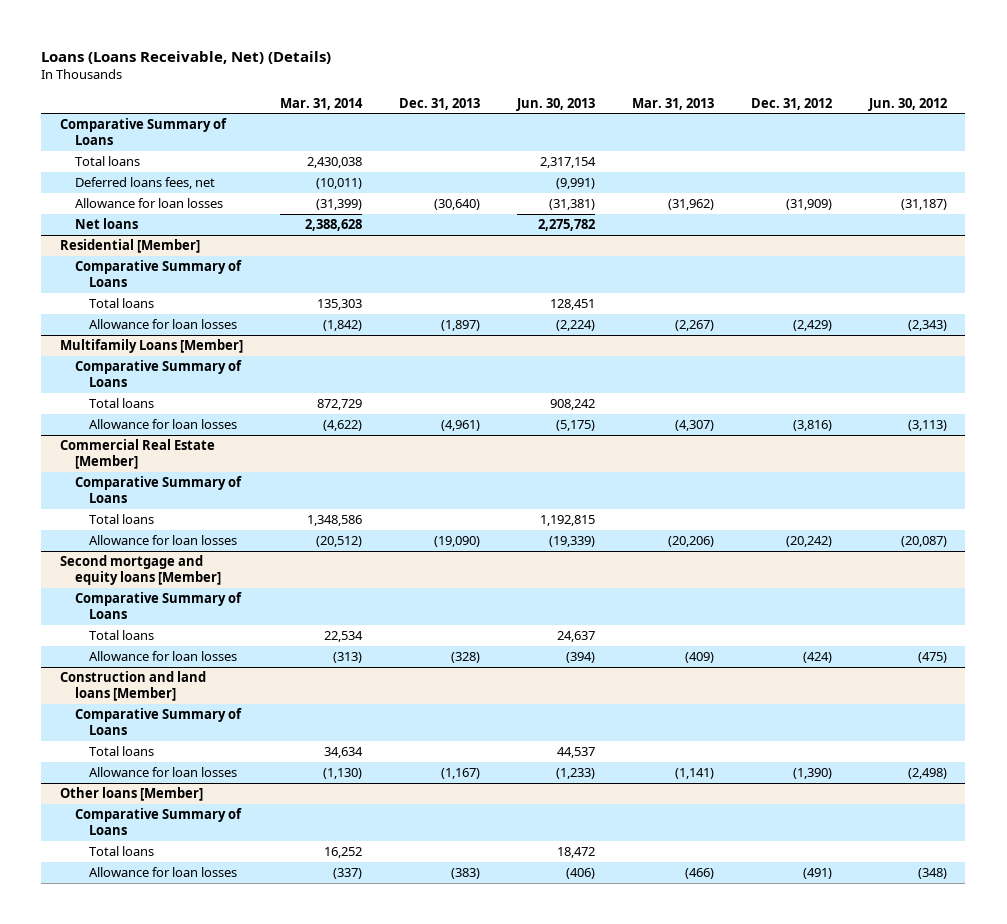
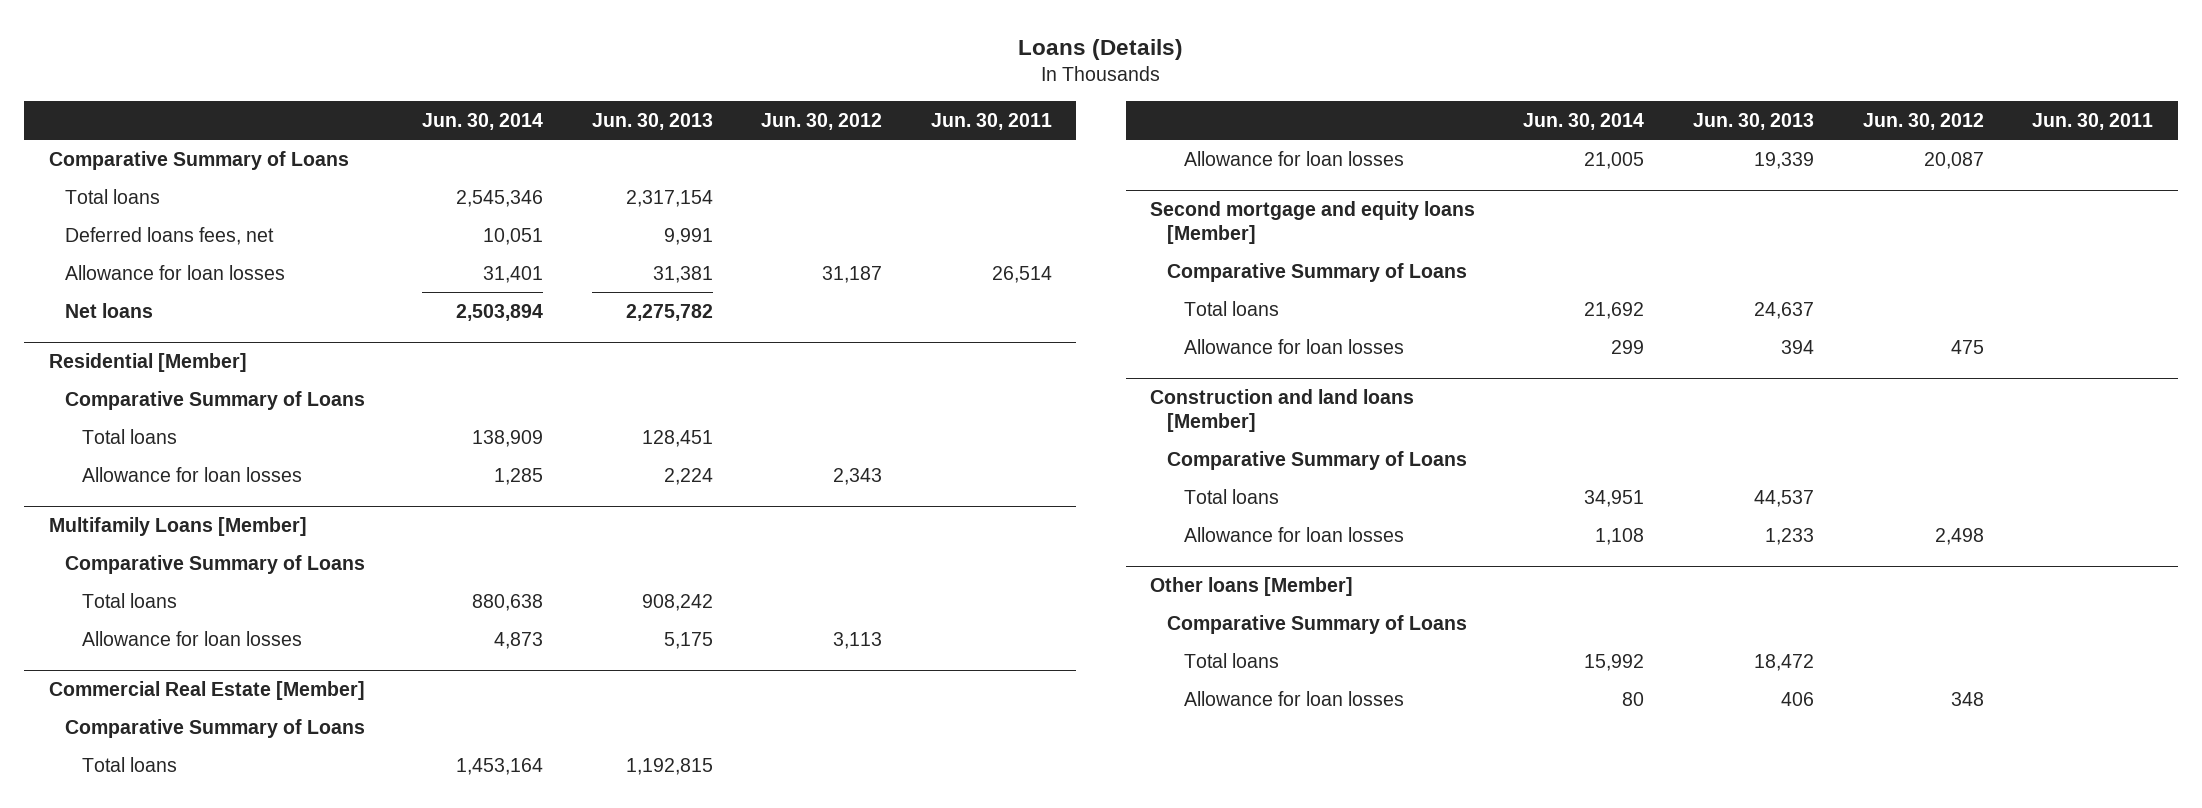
[41,50,332,64] Loans (Loans Receivable, Net) (Details) -> [1017,38,1183,60] Loans (Details)
[279,97,363,110] Mar. 31, 2014 -> none
[398,97,480,110] Dec. 31, 2013 -> none
[631,97,714,110] Mar. 31, 2013 -> none
[750,97,832,110] Dec. 31, 2012 -> none
none -> [422,112,544,130] Jun. 30, 2014
none -> [931,112,1053,130] Jun. 30, 2011
[555,178,595,190] (9,991) -> [663,227,713,245] 9,991
[548,199,595,211] (31,381) -> [652,265,713,283] 31,381
[900,199,947,211] (31,187) -> [822,265,883,283] 31,187
[555,320,595,332] (2,224) -> [663,467,713,485] 2,224
[907,320,947,332] (2,343) -> [833,467,883,485] 2,343
[555,420,595,432] (5,175) -> [663,631,713,649] 5,175
[907,420,947,432] (3,113) -> [833,631,883,649] 3,113
[548,536,595,548] (19,339) -> [1754,151,1815,169] 19,339
[900,536,947,548] (20,087) -> [1923,151,1984,169] 20,087
[565,652,595,664] (394) -> [1781,339,1815,354] 394
[917,652,947,664] (475) -> [1950,339,1984,354] 475
[555,768,595,780] (1,233) -> [1765,527,1815,545] 1,233
[907,768,947,780] (2,498) -> [1934,527,1984,545] 2,498
[565,868,595,880] (406) -> [1781,691,1815,706] 406
[917,868,947,880] (348) -> [1950,691,1984,706] 348

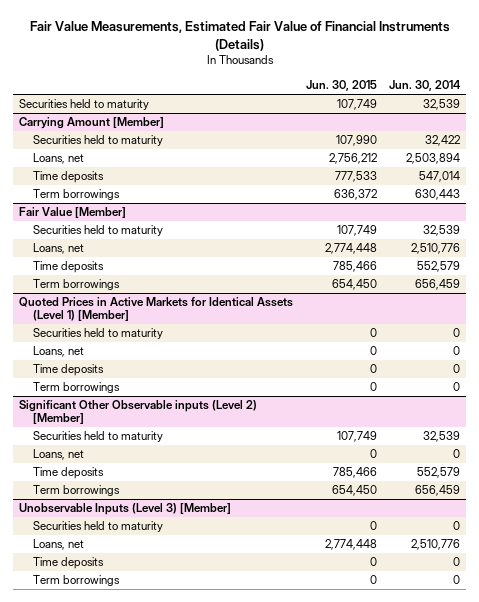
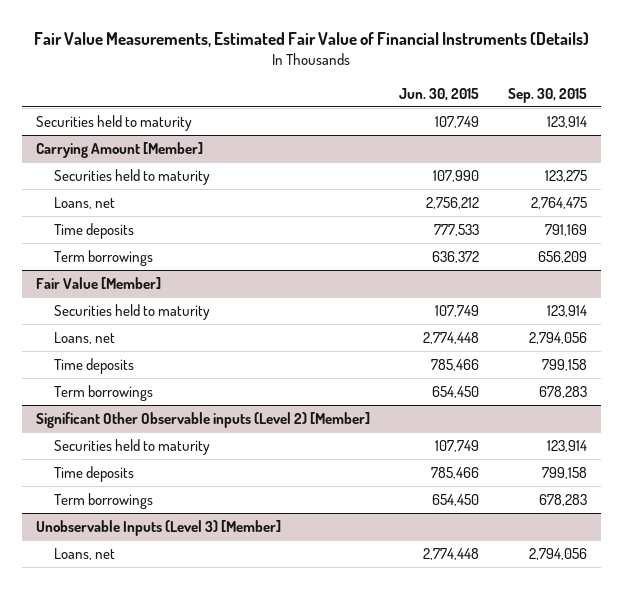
[388,80,461,92] Jun. 30, 2014 -> none
none -> [507,87,587,103] Sep. 30, 2015
[19,297,294,322] Quoted Prices in Active Markets for Identical Assets (Level 1) [Member] -> none
[33,328,164,340] Securities held to maturity -> none
[33,346,85,358] Loans, net -> none
[33,364,105,377] Time deposits -> none
[33,382,121,394] Term borrowings -> none
[33,449,85,461] Loans, net -> none
[33,521,164,533] Securities held to maturity -> none
[33,557,105,570] Time deposits -> none
[33,575,121,587] Term borrowings -> none

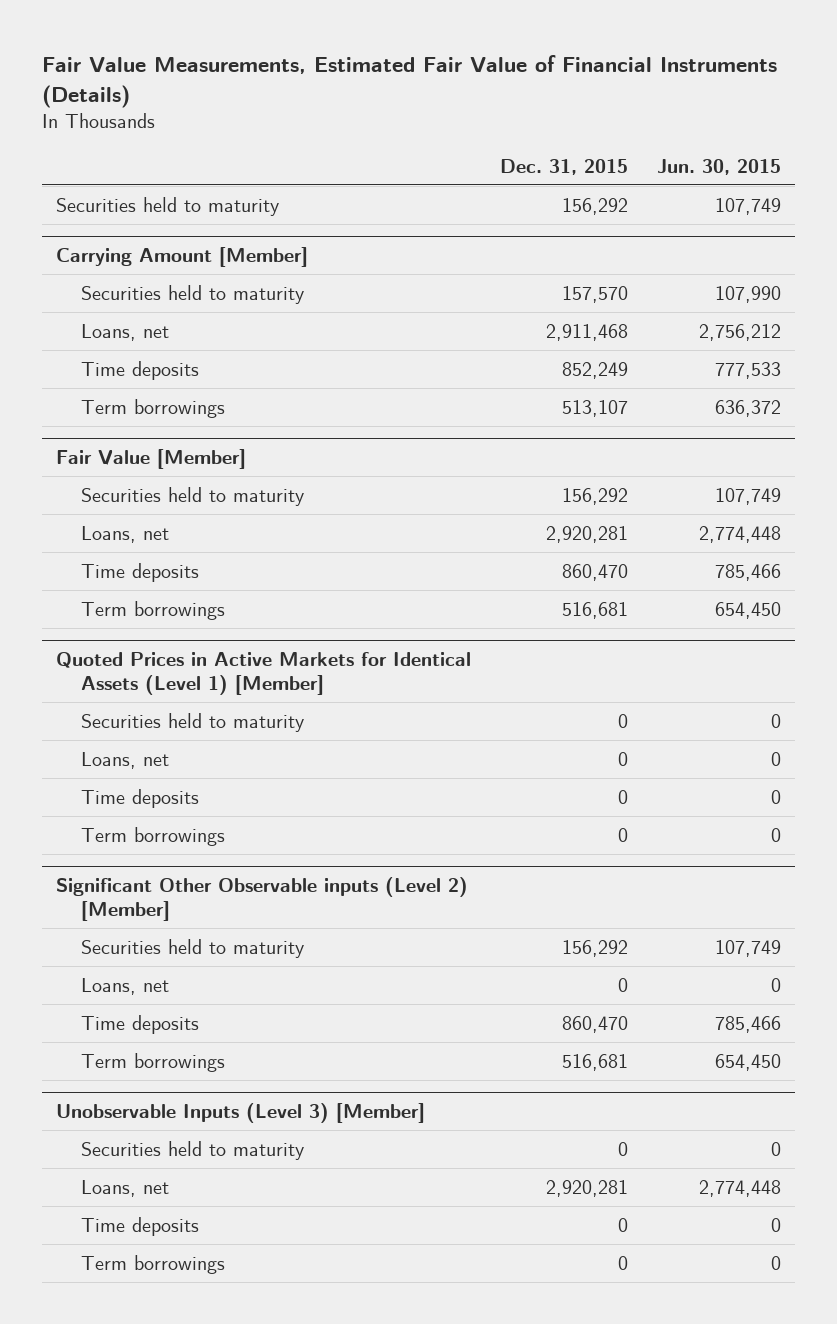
[507,87,587,103] Sep. 30, 2015 -> none
none -> [500,158,629,175] Dec. 31, 2015
none -> [56,651,472,695] Quoted Prices in Active Markets for Identical Assets (Level 1) [Member]
none -> [80,712,304,732] Securities held to maturity
none -> [80,751,169,769] Loans, net
none -> [80,788,199,808] Time deposits
none -> [80,826,225,846] Term borrowings
none -> [80,977,169,995] Loans, net
none -> [80,1140,304,1160] Securities held to maturity
none -> [80,1216,199,1236] Time deposits
none -> [80,1254,225,1274] Term borrowings

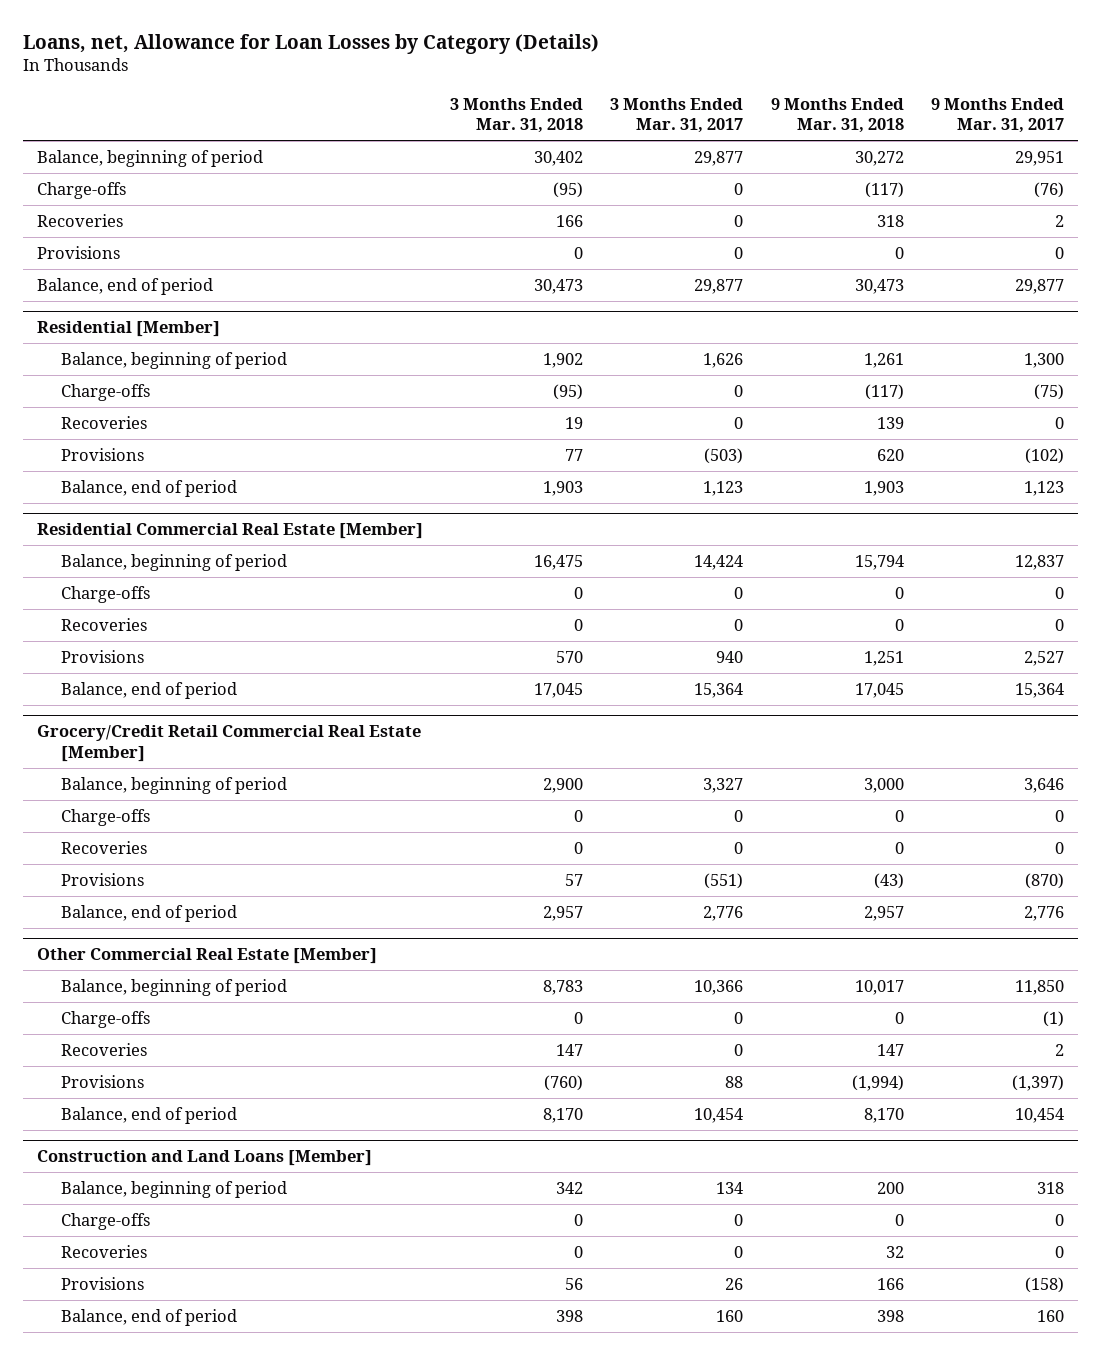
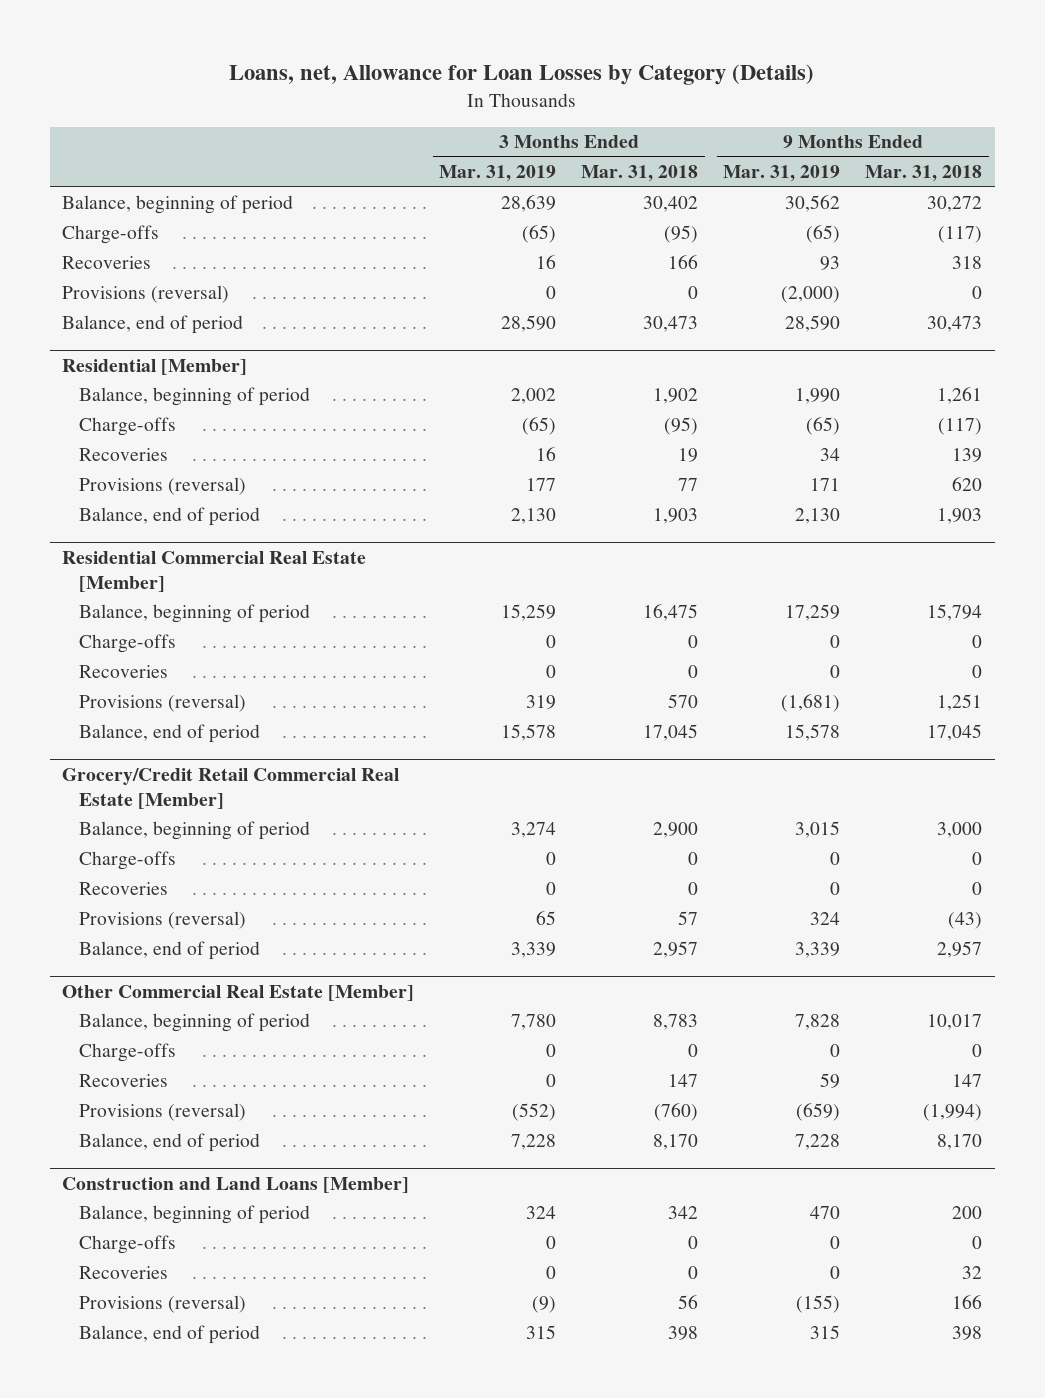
[610,97,744,134] 3 Months Ended Mar. 31, 2017 -> none
[931,97,1065,134] 9 Months Ended Mar. 31, 2017 -> none
none -> [439,165,557,183] Mar. 31, 2019
none -> [723,165,841,183] Mar. 31, 2019
[36,246,120,260] Provisions -> [62,285,230,304] Provisions (reversal)
[60,448,144,462] Provisions -> [79,477,247,496] Provisions (reversal)
[60,650,144,664] Provisions -> [79,694,247,713] Provisions (reversal)
[60,873,144,887] Provisions -> [79,911,247,930] Provisions (reversal)
[60,1075,144,1089] Provisions -> [79,1103,247,1122] Provisions (reversal)
[60,1277,144,1291] Provisions -> [79,1295,247,1314] Provisions (reversal)

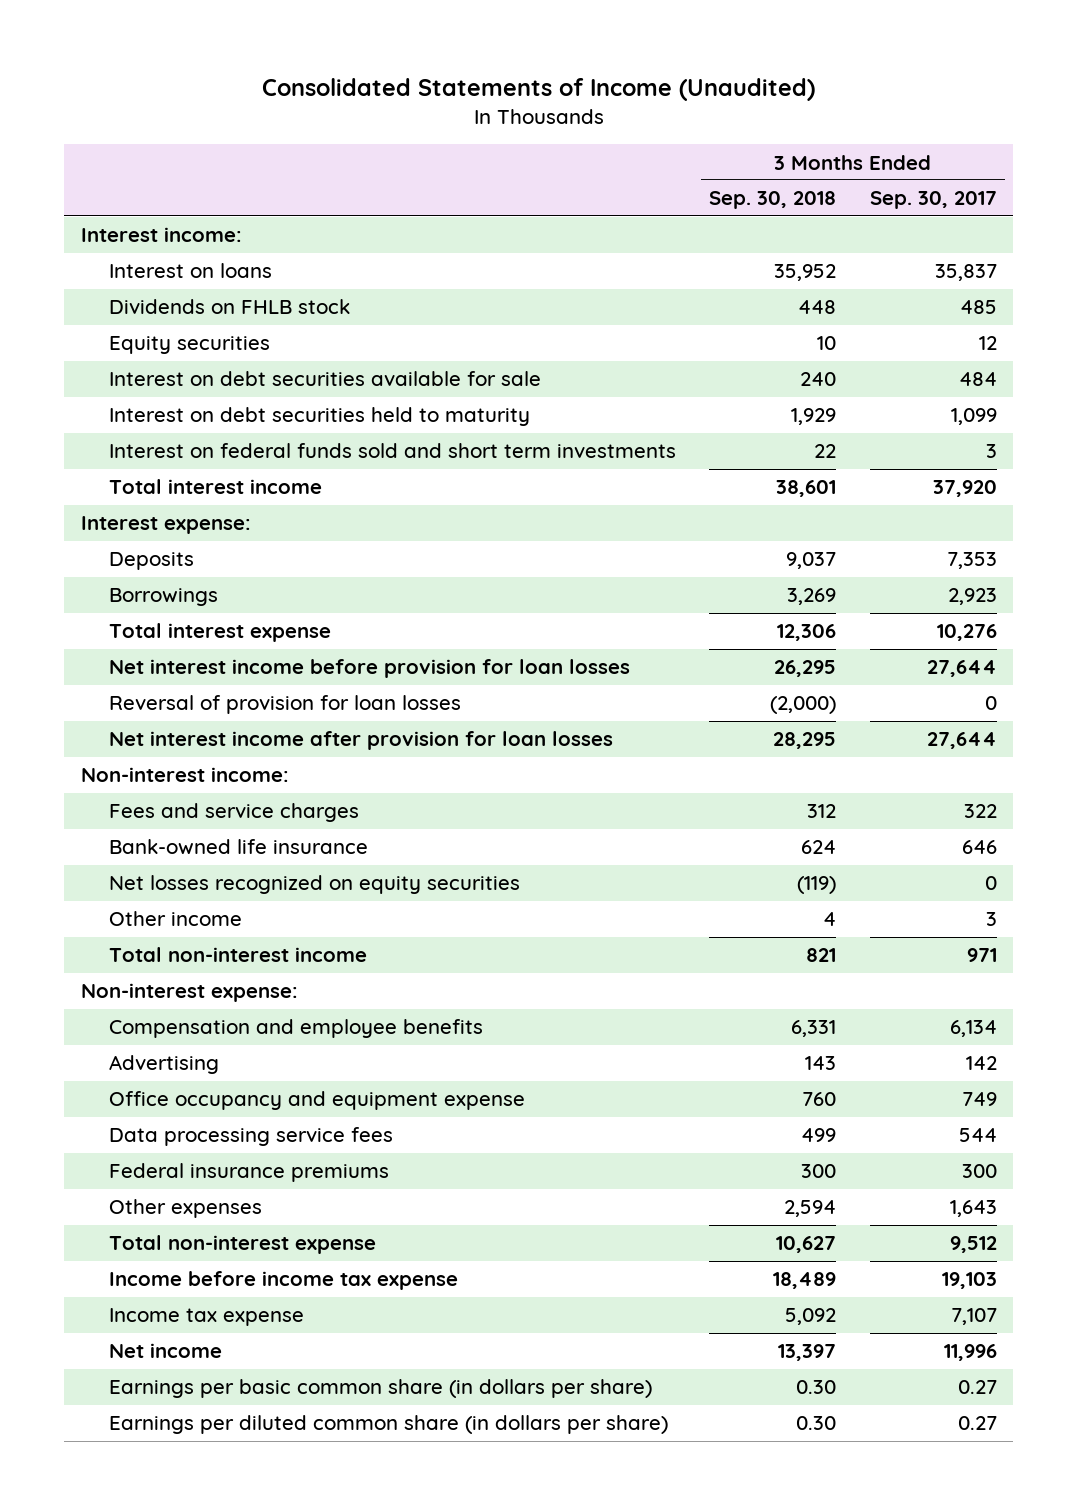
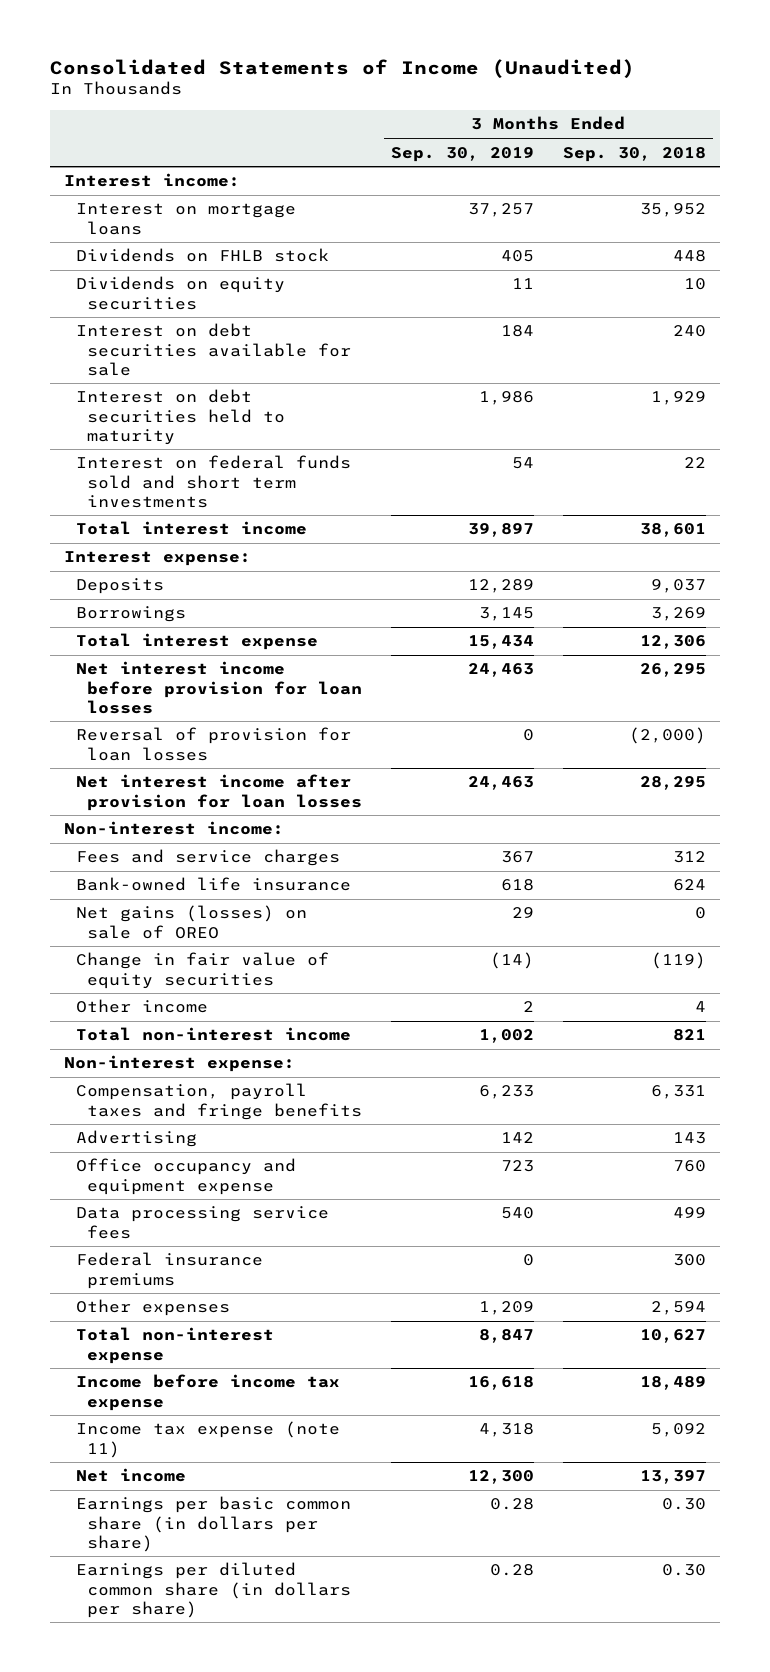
[869,191,997,210] Sep. 30, 2017 -> none
none -> [391,146,535,162] Sep. 30, 2019
[108,263,272,279] Interest on loans -> [75,203,296,235] Interest on mortgage loans
[108,336,270,355] Equity securities -> [75,276,285,310] Dividends on equity securities
none -> [75,905,307,939] Net gains (losses) on sale of OREO
[108,875,520,895] Net losses recognized on equity securities -> [75,952,329,989] Change in fair value of equity securities
[108,1019,483,1039] Compensation and employee benefits -> [75,1083,363,1120] Compensation, payroll taxes and fringe benefits
[108,1308,304,1327] Income tax expense -> [75,1421,340,1458] Income tax expense (note 11)

